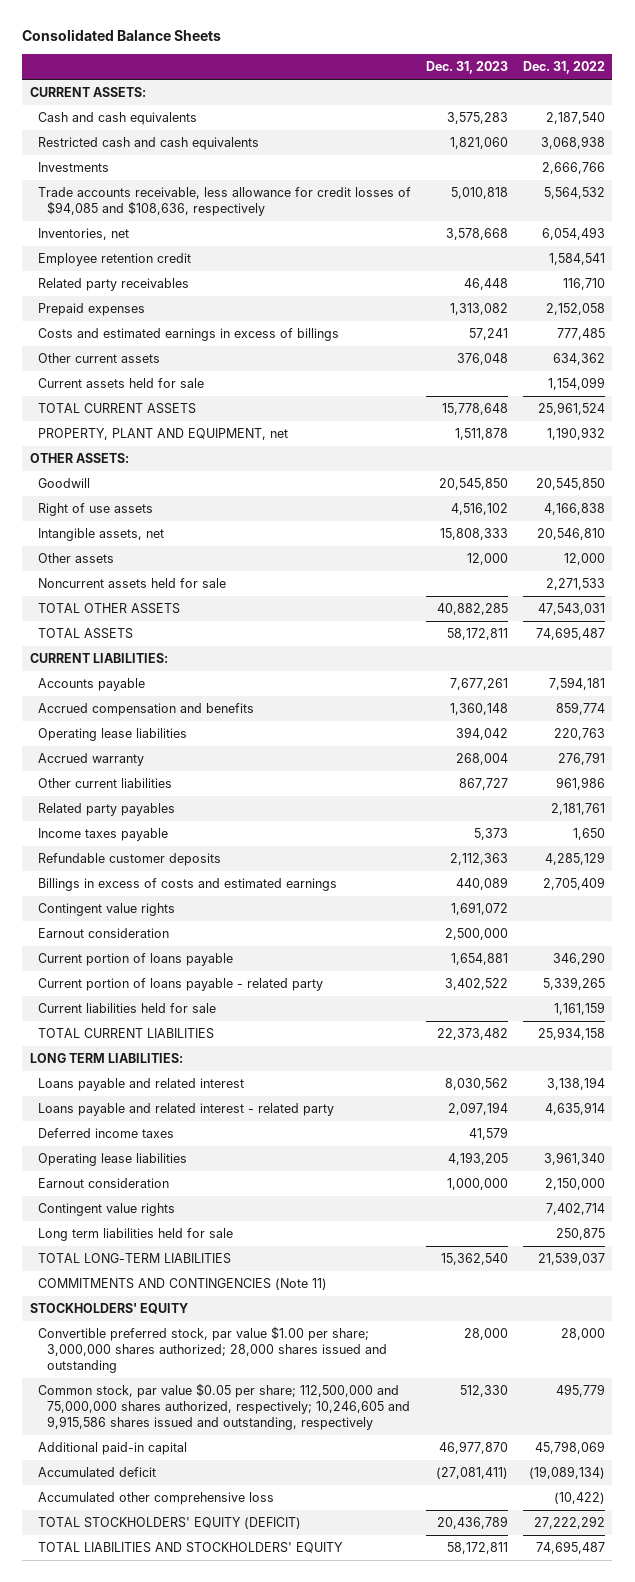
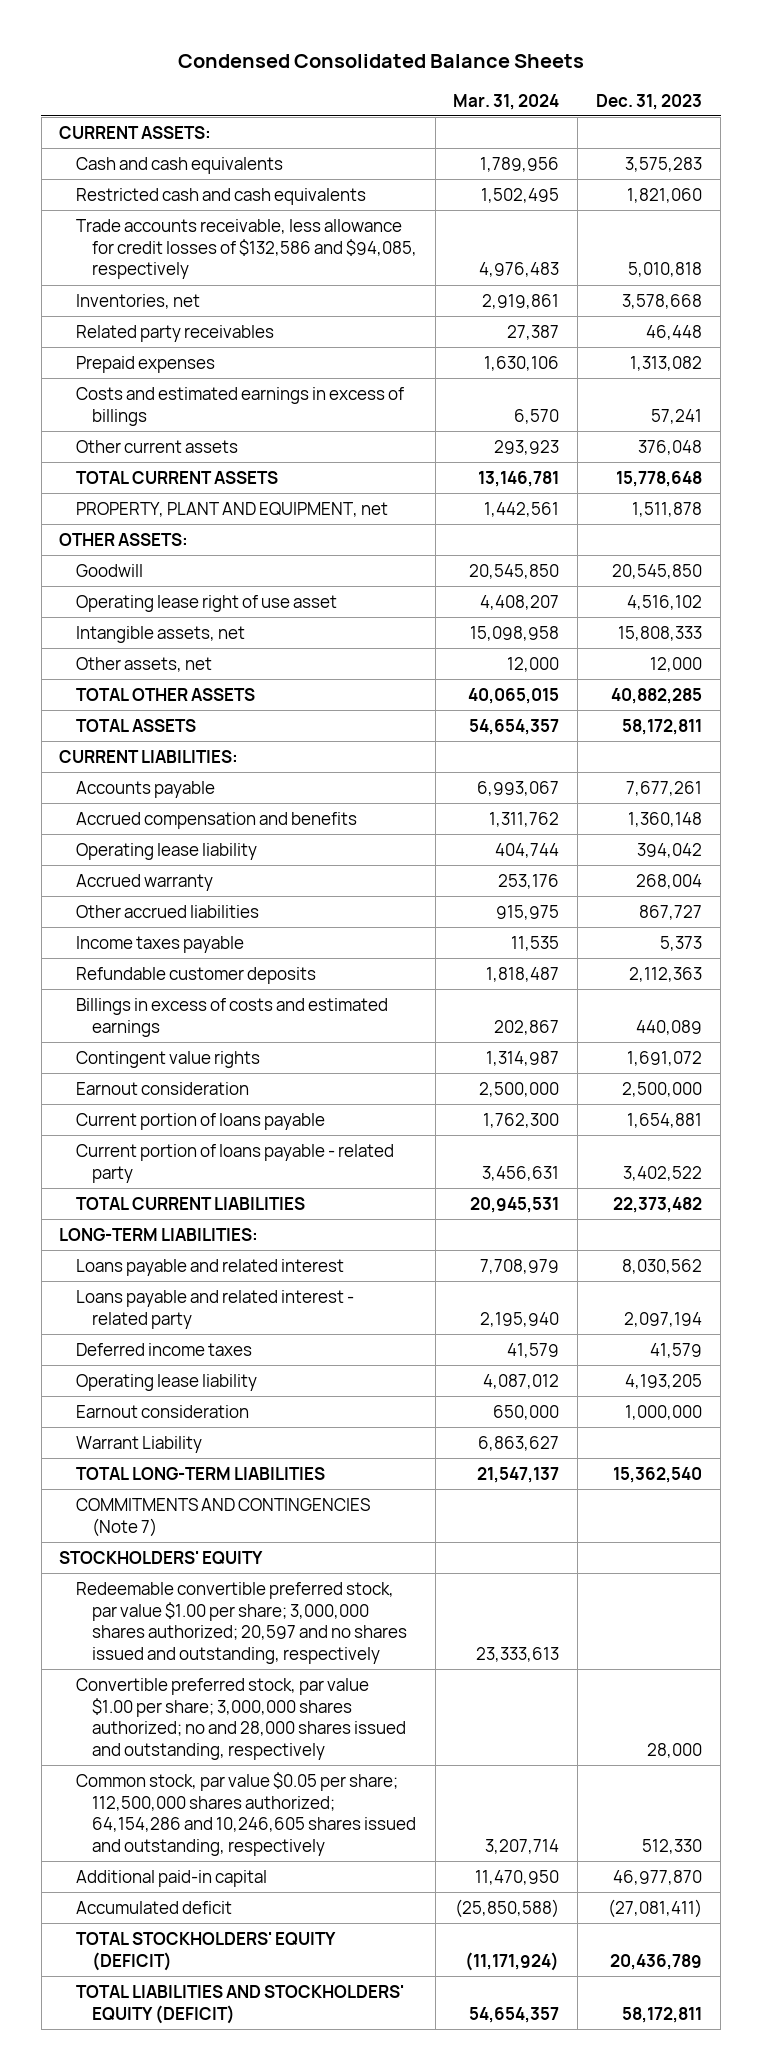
[22,29,222,42] Consolidated Balance Sheets -> [177,53,584,68] Condensed Consolidated Balance Sheets
[522,61,605,75] Dec. 31, 2022 -> none
none -> [453,93,560,110] Mar. 31, 2024
[38,162,110,173] Investments -> none
[38,187,412,216] Trade accounts receivable, less allowance for credit losses of $94,085 and $108,636, respectively -> [75,218,417,280] Trade accounts receivable, less allowance for credit losses of $132,586 and $94,085, respectively
[38,253,192,267] Employee retention credit -> none
[38,378,205,389] Current assets held for sale -> none
[38,503,154,517] Right of use assets -> [75,594,337,612] Operating lease right of use asset
[38,578,227,589] Noncurrent assets held for sale -> none
[38,553,115,564] Other assets -> [75,656,212,672] Other assets, net
[38,728,188,742] Operating lease liabilities -> [75,842,257,860] Operating lease liability
[38,803,176,817] Related party payables -> none
[38,778,173,789] Other current liabilities -> [75,904,259,918] Other accrued liabilities
[38,1003,217,1014] Current liabilities held for sale -> none
[29,1053,183,1064] LONG TERM LIABILITIES: -> [59,1227,259,1241] LONG-TERM LIABILITIES:
[38,1153,188,1167] Operating lease liabilities -> [75,1373,257,1391] Operating lease liability
[38,1203,176,1217] Contingent value rights -> none
[38,1228,234,1242] Long term liabilities held for sale -> none
none -> [75,1435,202,1453] Warrant Liability
[38,1278,328,1291] COMMITMENTS AND CONTINGENCIES (Note 11) -> [75,1497,370,1537] COMMITMENTS AND CONTINGENCIES (Note 7)
none -> [75,1581,407,1665] Redeemable convertible preferred stock, par value $1.00 per share; 3,000,000 shares authorized; 20,597 and no shares issued and outstanding, respectively
[38,1326,388,1373] Convertible preferred stock, par value $1.00 per share; 3,000,000 shares authorized; 28,000 shares issued and outstanding -> [75,1677,406,1761] Convertible preferred stock, par value $1.00 per share; 3,000,000 shares authorized; no and 28,000 shares issued and outstanding, respectively
[38,1383,411,1430] Common stock, par value $0.05 per share; 112,500,000 and 75,000,000 shares authorized, respectively; 10,246,605 and 9,915,586 shares issued and outstanding, respectively -> [75,1771,416,1857] Common stock, par value $0.05 per share; 112,500,000 shares authorized; 64,154,286 and 10,246,605 shares issued and outstanding, respectively
[38,1492,275,1506] Accumulated other comprehensive loss -> none
[38,1542,344,1554] TOTAL LIABILITIES AND STOCKHOLDERS' EQUITY -> [75,1984,404,2024] TOTAL LIABILITIES AND STOCKHOLDERS' EQUITY (DEFICIT)

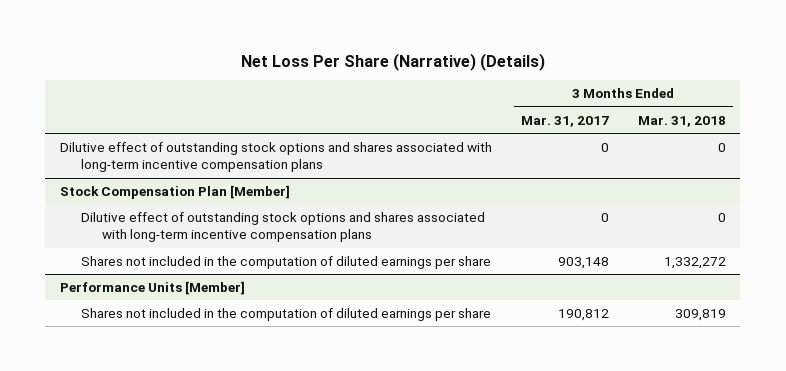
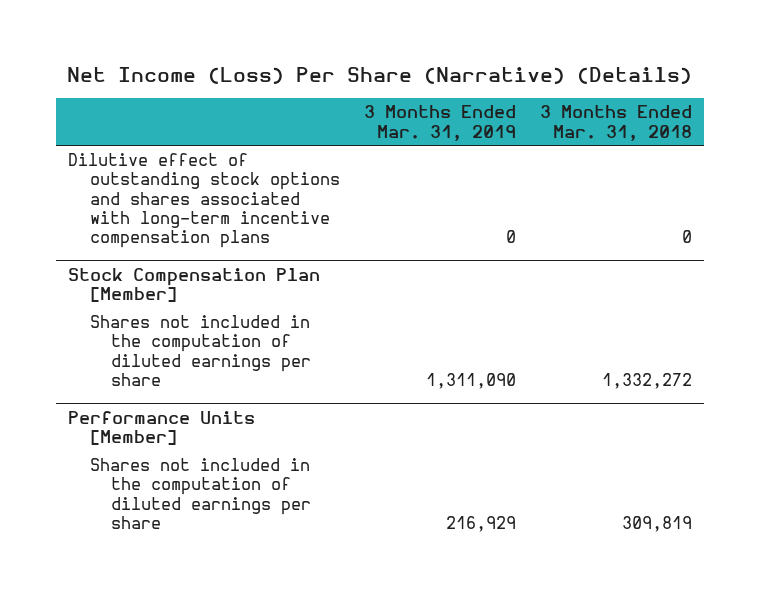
[240,52,545,71] Net Loss Per Share (Narrative) (Details) -> [66,66,692,84] Net Income (Loss) Per Share (Narrative) (Details)
[520,115,609,127] Mar. 31, 2017 -> none
none -> [363,105,516,141] 3 Months Ended Mar. 31, 2019
[80,212,485,243] Dilutive effect of outstanding stock options and shares associated with long-term incentive compensation plans -> none

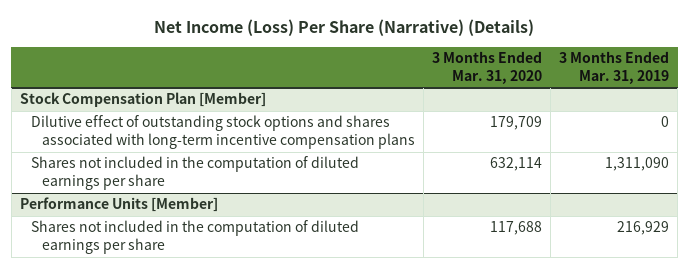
[539,105,692,141] 3 Months Ended Mar. 31, 2018 -> none
none -> [432,50,543,84] 3 Months Ended Mar. 31, 2020
[68,153,340,249] Dilutive effect of outstanding stock options and shares associated with long-term incentive compensation plans -> none
none -> [30,115,416,150] Dilutive effect of outstanding stock options and shares associated with long-term incentive compensation plans

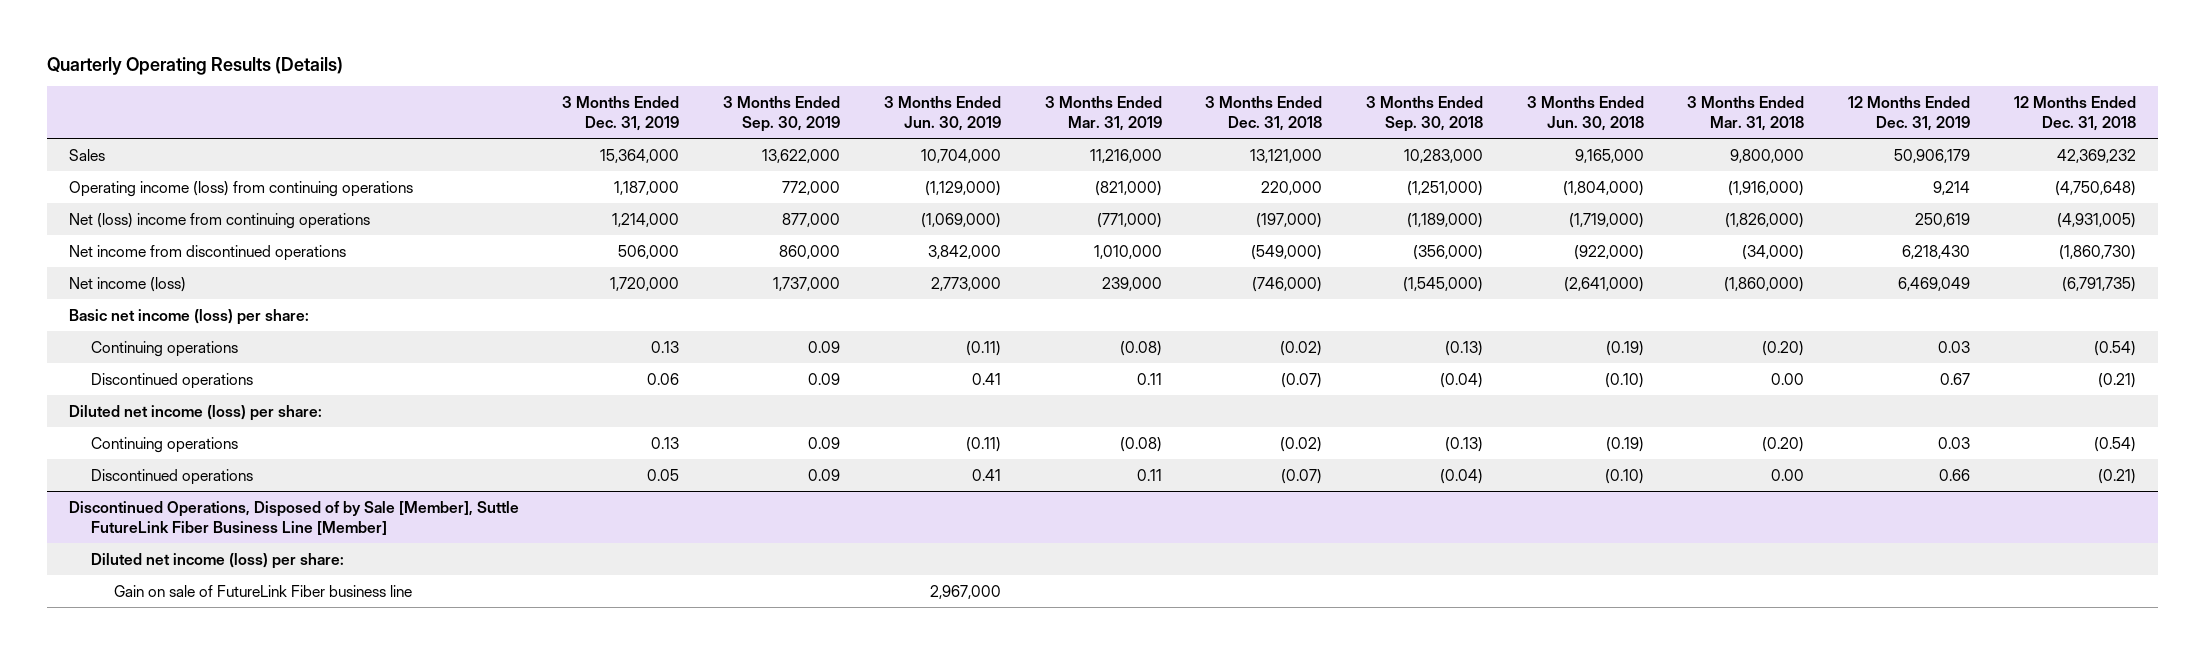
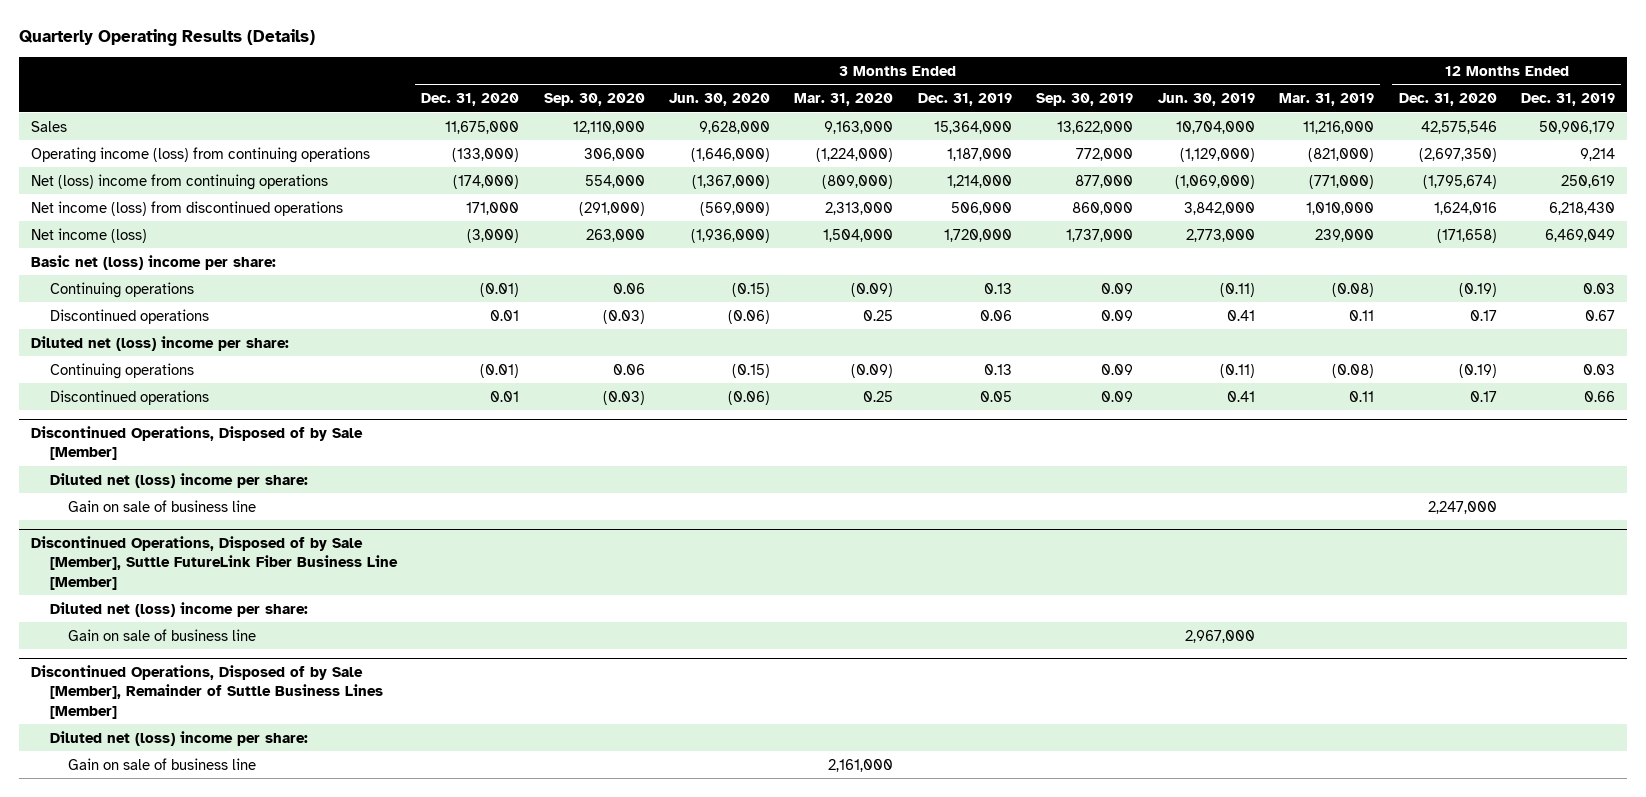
[1205,96,1323,131] 3 Months Ended Dec. 31, 2018 -> none
[1365,96,1483,132] 3 Months Ended Sep. 30, 2018 -> none
[1526,96,1644,131] 3 Months Ended Jun. 30, 2018 -> none
[1687,96,1805,131] 3 Months Ended Mar. 31, 2018 -> none
[2013,96,2136,131] 12 Months Ended Dec. 31, 2018 -> none
none -> [421,93,520,107] Dec. 31, 2020
none -> [543,93,645,107] Sep. 30, 2020
none -> [668,93,770,107] Jun. 30, 2020
none -> [794,93,894,107] Mar. 31, 2020
none -> [1398,93,1497,107] Dec. 31, 2020
[68,244,346,261] Net income from discontinued operations -> [31,200,344,216] Net income (loss) from discontinued operations
[68,308,309,325] Basic net income (loss) per share: -> [31,254,277,270] Basic net (loss) income per share:
[68,404,322,421] Diluted net income (loss) per share: -> [31,335,290,351] Diluted net (loss) income per share:
none -> [31,426,364,461] Discontinued Operations, Disposed of by Sale [Member]
none -> [49,472,308,488] Diluted net (loss) income per share:
none -> [68,499,257,512] Gain on sale of business line
[91,552,345,569] Diluted net income (loss) per share: -> [49,601,308,617] Diluted net (loss) income per share:
[113,584,412,597] Gain on sale of FutureLink Fiber business line -> [68,628,257,641] Gain on sale of business line
none -> [31,665,383,719] Discontinued Operations, Disposed of by Sale [Member], Remainder of Suttle Business Lines [Member]
none -> [49,730,308,746] Diluted net (loss) income per share:
none -> [68,757,257,770] Gain on sale of business line

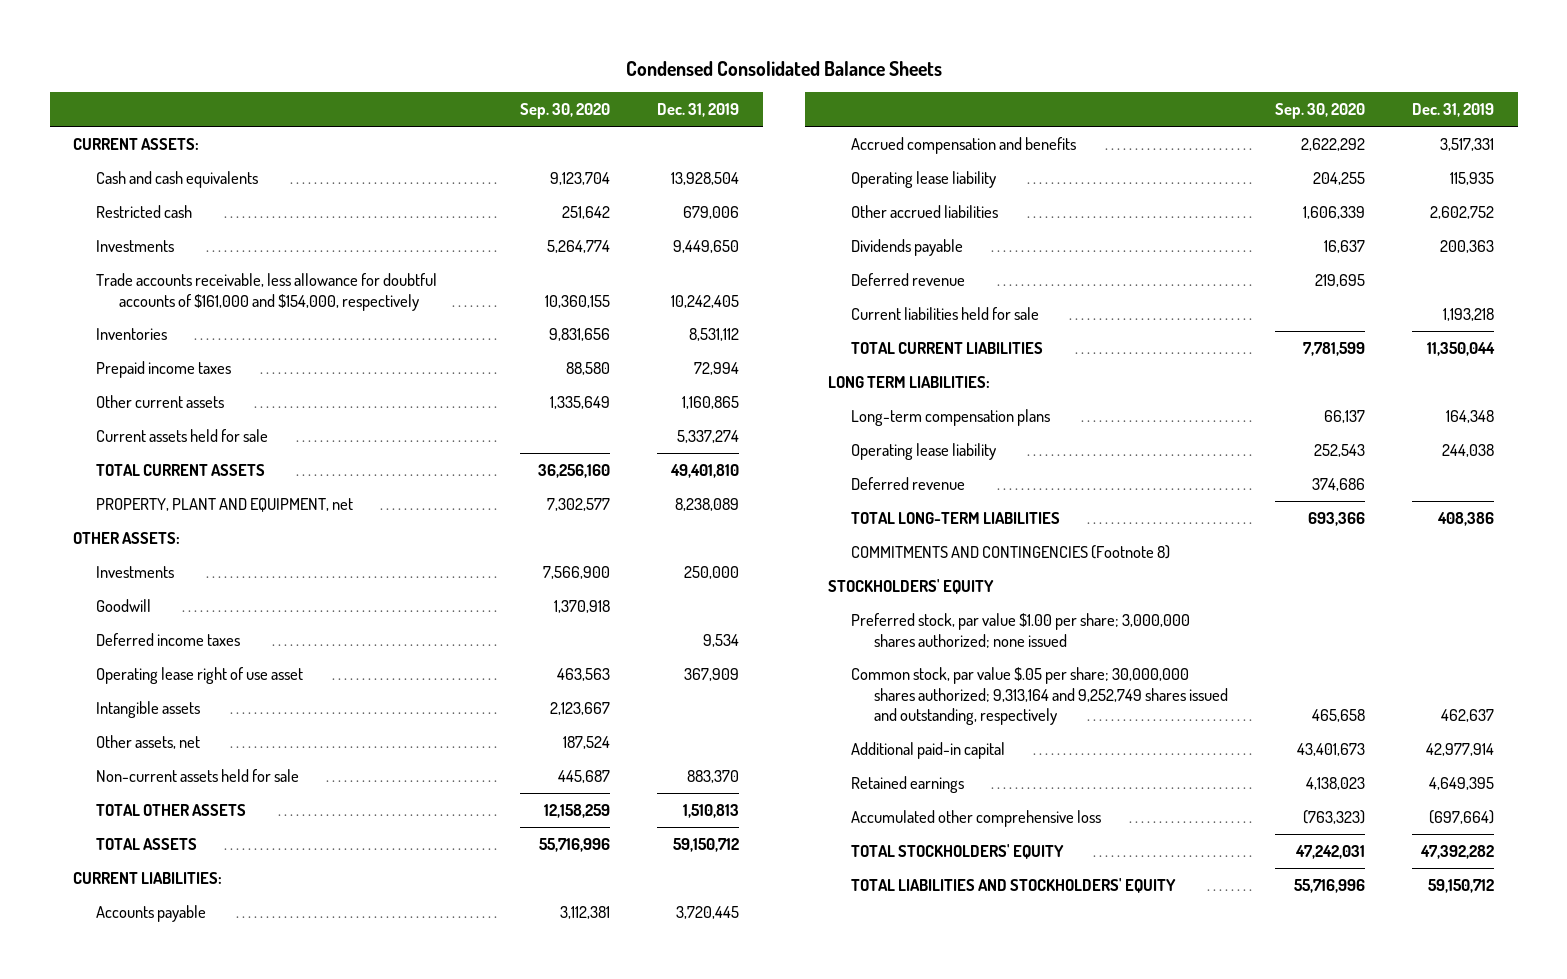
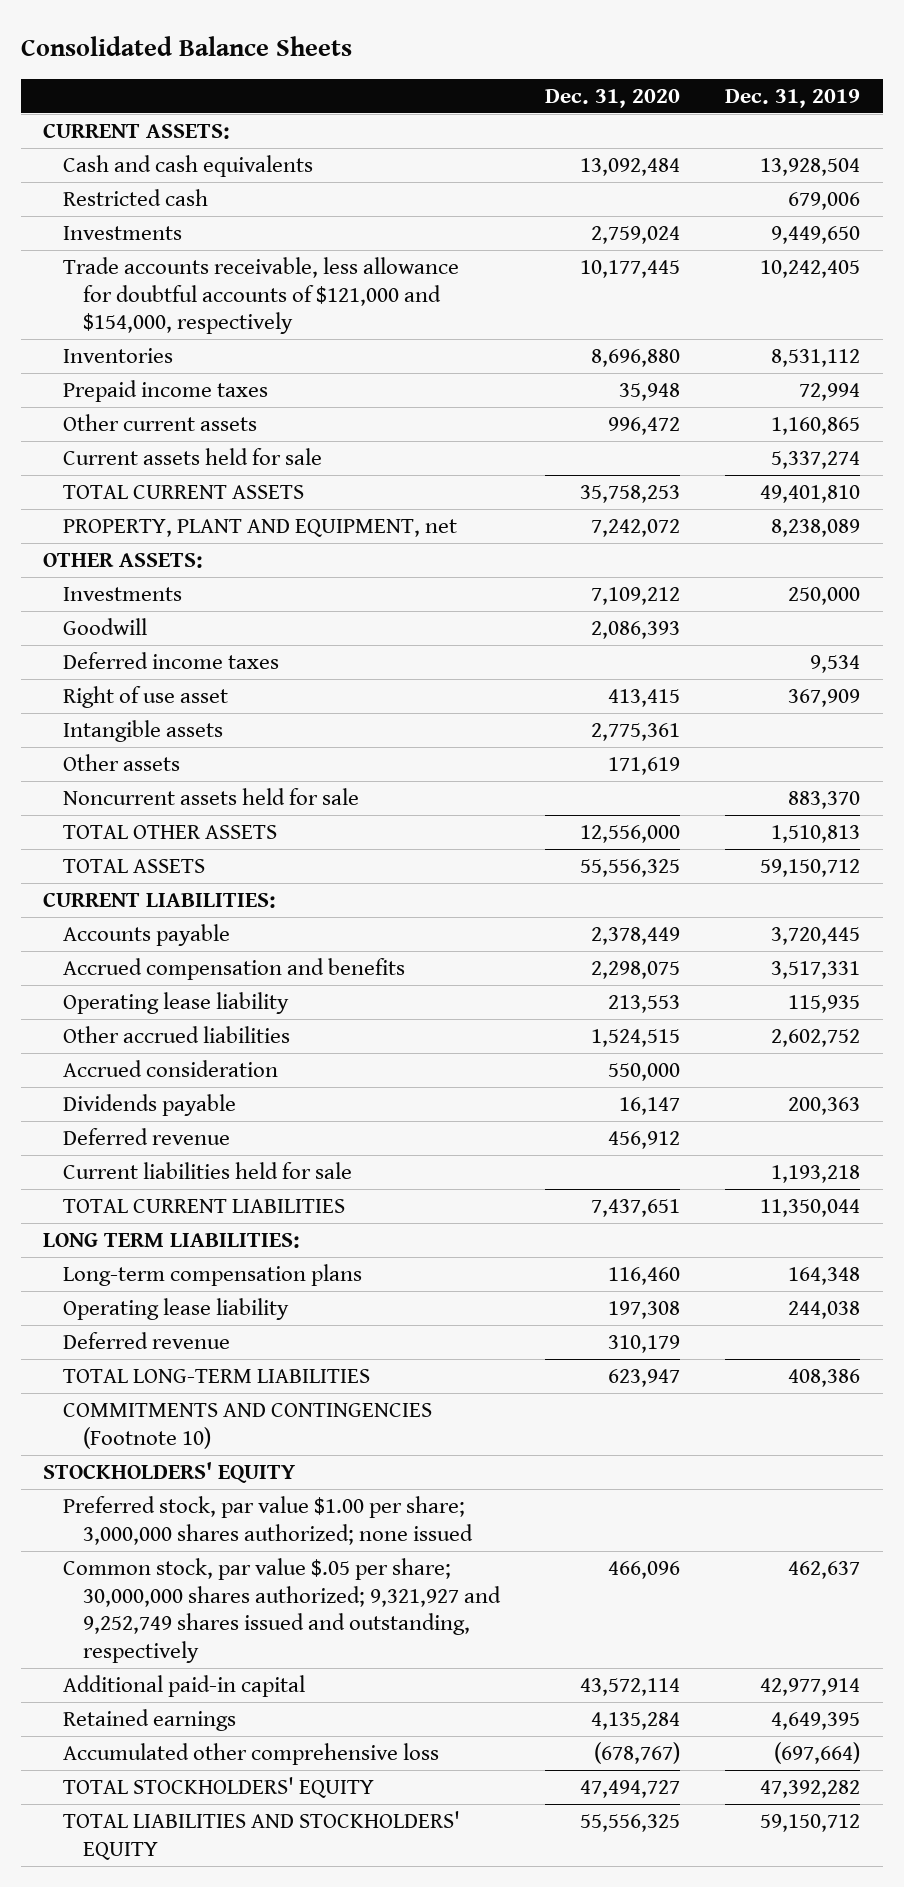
[625,60,942,76] Condensed Consolidated Balance Sheets -> [21,36,353,57] Consolidated Balance Sheets
[520,103,611,120] Sep. 30, 2020 -> none
none -> [545,88,681,108] Dec. 31, 2020
[96,272,438,311] Trade accounts receivable, less allowance for doubtful accounts of $161,000 and $154,000, respectively -> [63,256,460,335] Trade accounts receivable, less allowance for doubtful accounts of $121,000 and $154,000, respectively
[96,666,304,684] Operating lease right of use asset -> [63,685,229,708] Right of use asset
[96,734,201,749] Other assets, net -> [63,753,181,771] Other assets
[96,768,300,782] Non-current assets held for sale -> [63,787,360,805] Noncurrent assets held for sale
none -> [63,1059,279,1077] Accrued consideration
[851,544,1171,559] COMMITMENTS AND CONTINGENCIES (Footnote 8) -> [63,1402,433,1449] COMMITMENTS AND CONTINGENCIES (Footnote 10)
[851,666,1229,726] Common stock, par value $.05 per share; 30,000,000 shares authorized; 9,313,164 and 9,252,749 shares issued and outstanding, respectively -> [63,1557,502,1663] Common stock, par value $.05 per share; 30,000,000 shares authorized; 9,321,927 and 9,252,749 shares issued and outstanding, respectively

